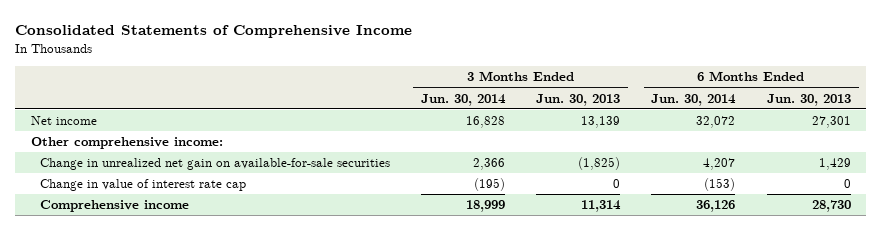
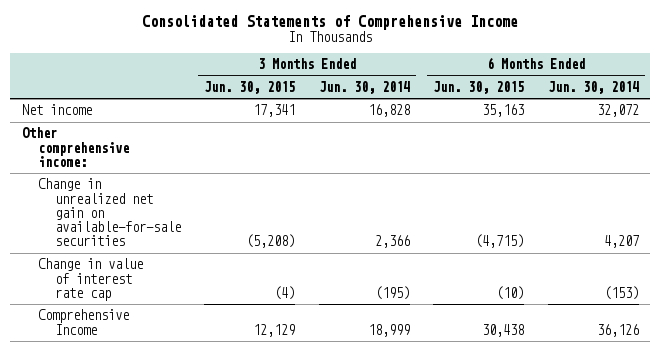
[536,93,621,106] Jun. 30, 2013 -> none
[766,93,851,106] Jun. 30, 2013 -> none
none -> [204,80,296,94] Jun. 30, 2015
none -> [433,80,525,94] Jun. 30, 2015
[39,200,189,213] Comprehensive income -> [38,309,130,335] Comprehensive Income

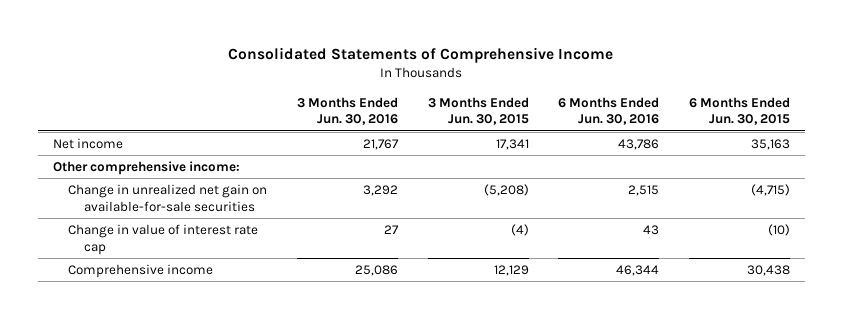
[318,80,410,94] Jun. 30, 2014 -> none
[547,80,639,94] Jun. 30, 2014 -> none
none -> [297,96,399,126] 3 Months Ended Jun. 30, 2016
none -> [558,96,660,126] 6 Months Ended Jun. 30, 2016
[38,309,130,335] Comprehensive Income -> [68,263,214,278] Comprehensive income

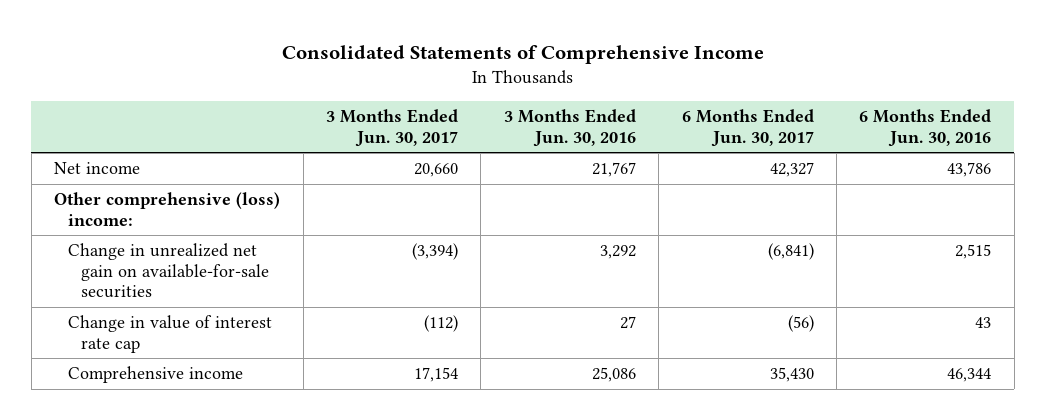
[427,96,529,126] 3 Months Ended Jun. 30, 2015 -> none
[688,96,790,126] 6 Months Ended Jun. 30, 2015 -> none
none -> [326,109,459,147] 3 Months Ended Jun. 30, 2017
none -> [681,109,814,147] 6 Months Ended Jun. 30, 2017
[52,160,240,175] Other comprehensive income: -> [54,192,281,226] Other comprehensive (loss) income:

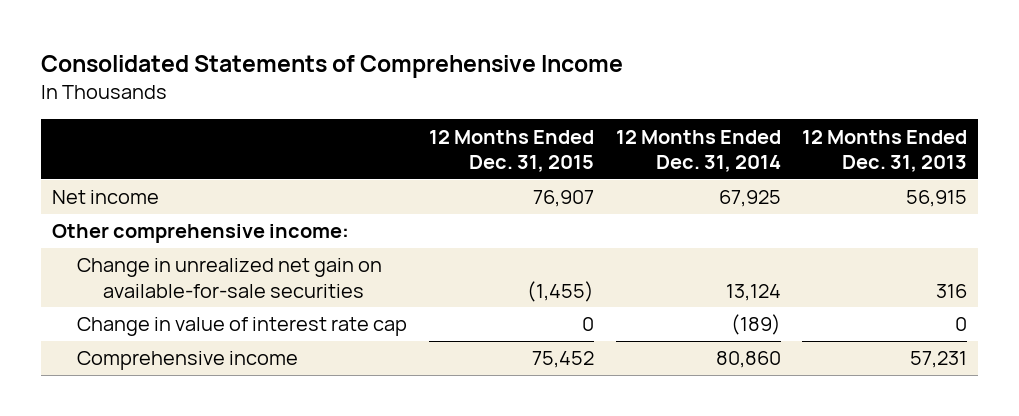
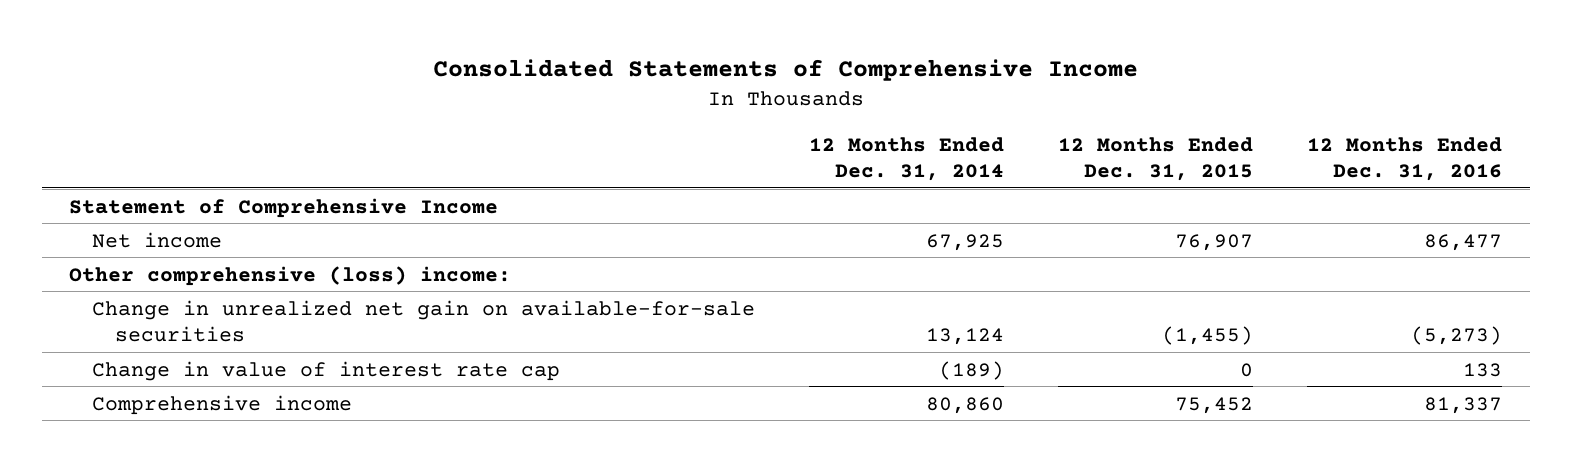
[802,129,968,172] 12 Months Ended Dec. 31, 2013 -> none
none -> [1307,136,1503,181] 12 Months Ended Dec. 31, 2016
none -> [69,197,499,218] Statement of Comprehensive Income
[51,224,349,244] Other comprehensive income: -> [69,265,512,286] Other comprehensive (loss) income:

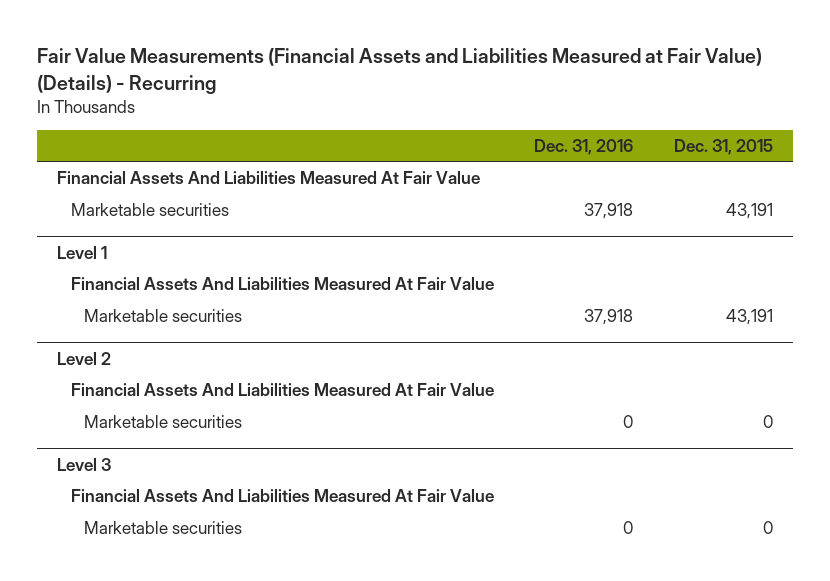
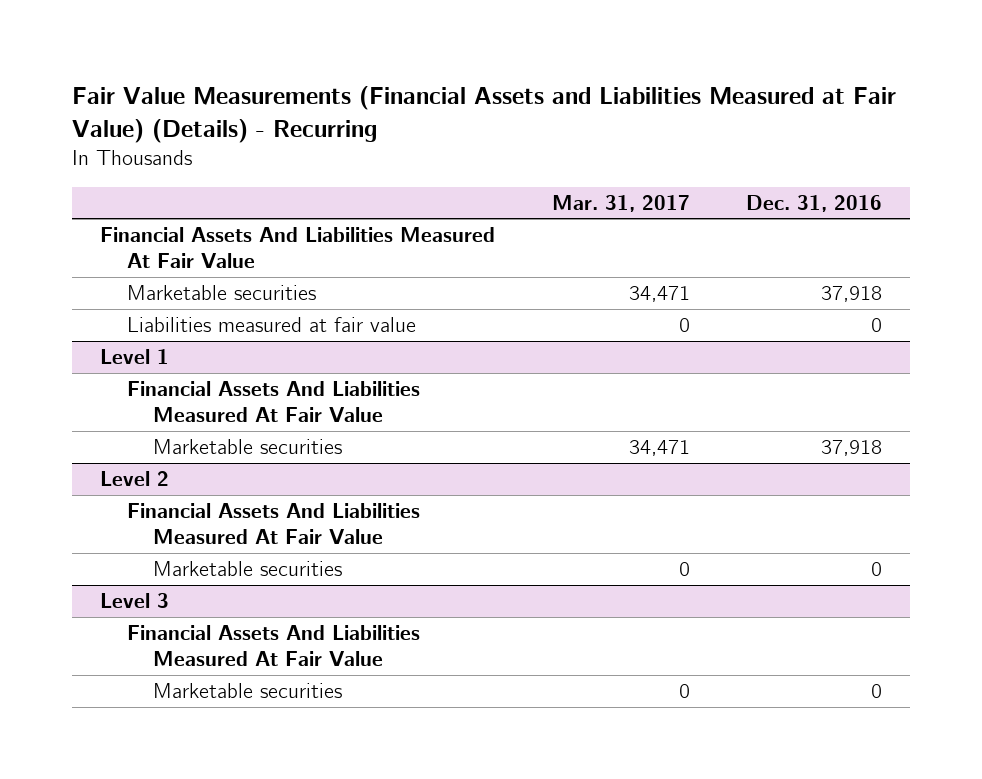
[674,138,774,155] Dec. 31, 2015 -> none
none -> [551,194,690,212] Mar. 31, 2017
none -> [126,317,416,333] Liabilities measured at fair value

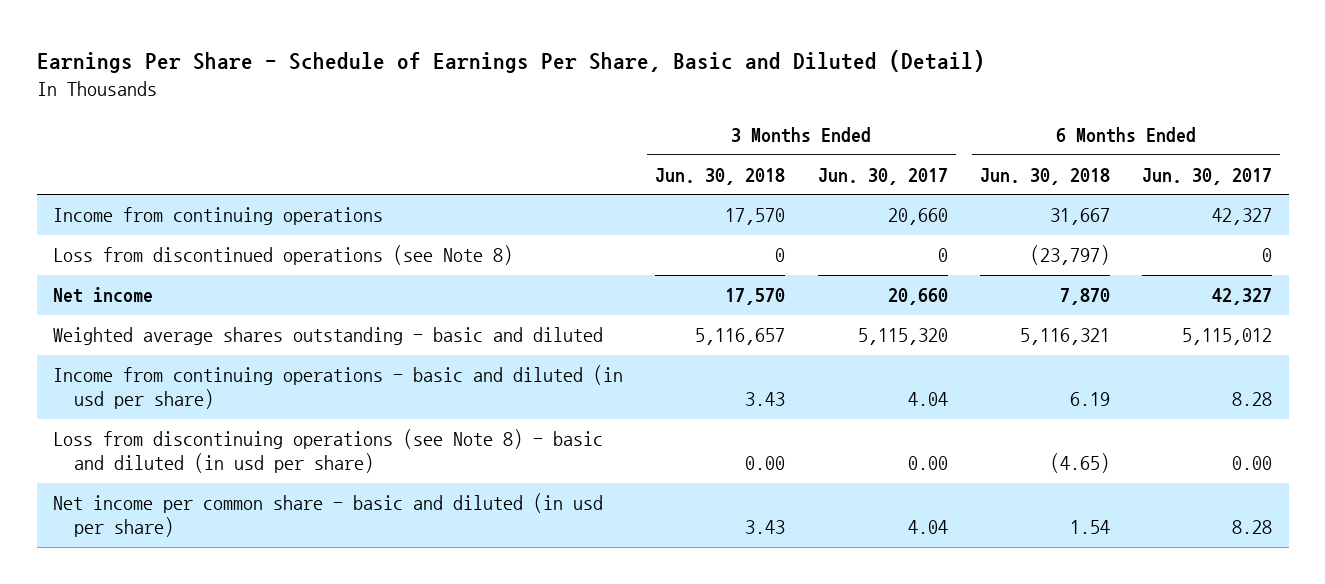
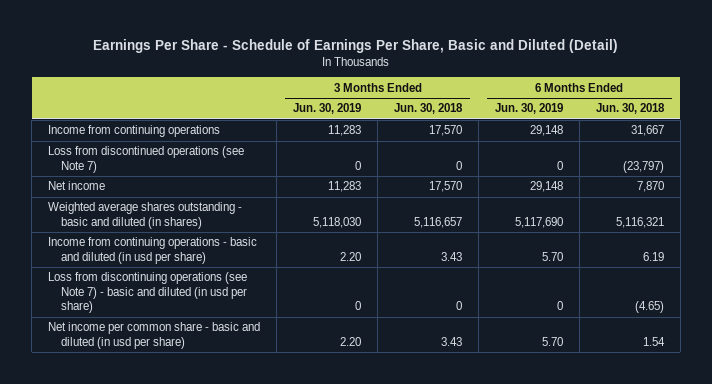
[817,167,948,185] Jun. 30, 2017 -> none
[1142,167,1273,185] Jun. 30, 2017 -> none
none -> [293,103,362,115] Jun. 30, 2019
none -> [494,103,563,115] Jun. 30, 2019
[52,245,513,266] Loss from discontinued operations (see Note 8) -> [48,146,245,173] Loss from discontinued operations (see Note 7)
[52,327,603,346] Weighted average shares outstanding - basic and diluted -> [48,202,243,229] Weighted average shares outstanding - basic and diluted (in shares)
[52,429,603,474] Loss from discontinuing operations (see Note 8) - basic and diluted (in usd per share) -> [48,272,248,314] Loss from discontinuing operations (see Note 7) - basic and diluted (in usd per share)
[745,456,786,471] 0.00 -> [456,301,463,311] 0

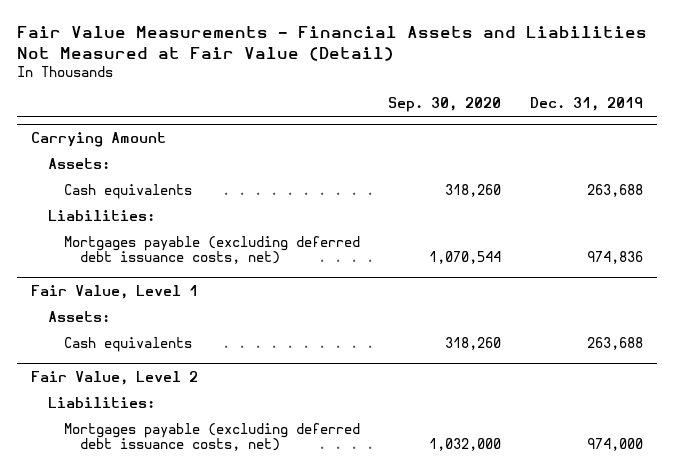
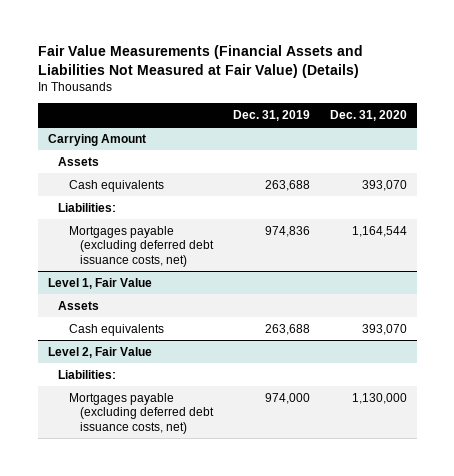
[17,25,648,61] Fair Value Measurements - Financial Assets and Liabilities Not Measured at Fair Value (Detail) -> [37,45,363,79] Fair Value Measurements (Financial Assets and Liabilities Not Measured at Fair Value) (Details)
[388,97,502,113] Sep. 30, 2020 -> none
none -> [329,109,407,121] Dec. 31, 2020
[47,158,110,170] Assets: -> [58,156,100,166] Assets
[31,284,199,299] Fair Value, Level 1 -> [47,277,152,289] Level 1, Fair Value
[47,311,110,323] Assets: -> [58,300,100,310] Assets
[31,370,199,385] Fair Value, Level 2 -> [47,346,152,358] Level 2, Fair Value

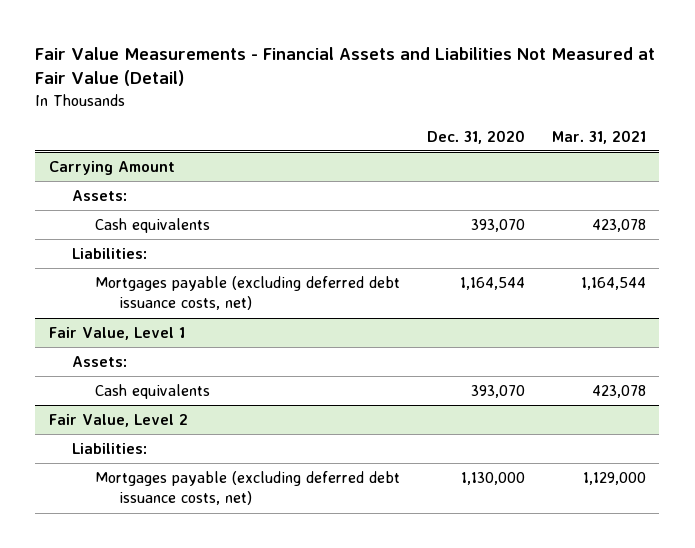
[37,45,363,79] Fair Value Measurements (Financial Assets and Liabilities Not Measured at Fair Value) (Details) -> [35,46,656,87] Fair Value Measurements - Financial Assets and Liabilities Not Measured at Fair Value (Detail)
[232,109,310,121] Dec. 31, 2019 -> none
none -> [551,129,646,144] Mar. 31, 2021
[58,156,100,166] Assets -> [72,190,128,202] Assets:
[47,277,152,289] Level 1, Fair Value -> [48,327,185,341] Fair Value, Level 1
[58,300,100,310] Assets -> [72,356,128,368] Assets:
[47,346,152,358] Level 2, Fair Value -> [48,414,188,428] Fair Value, Level 2

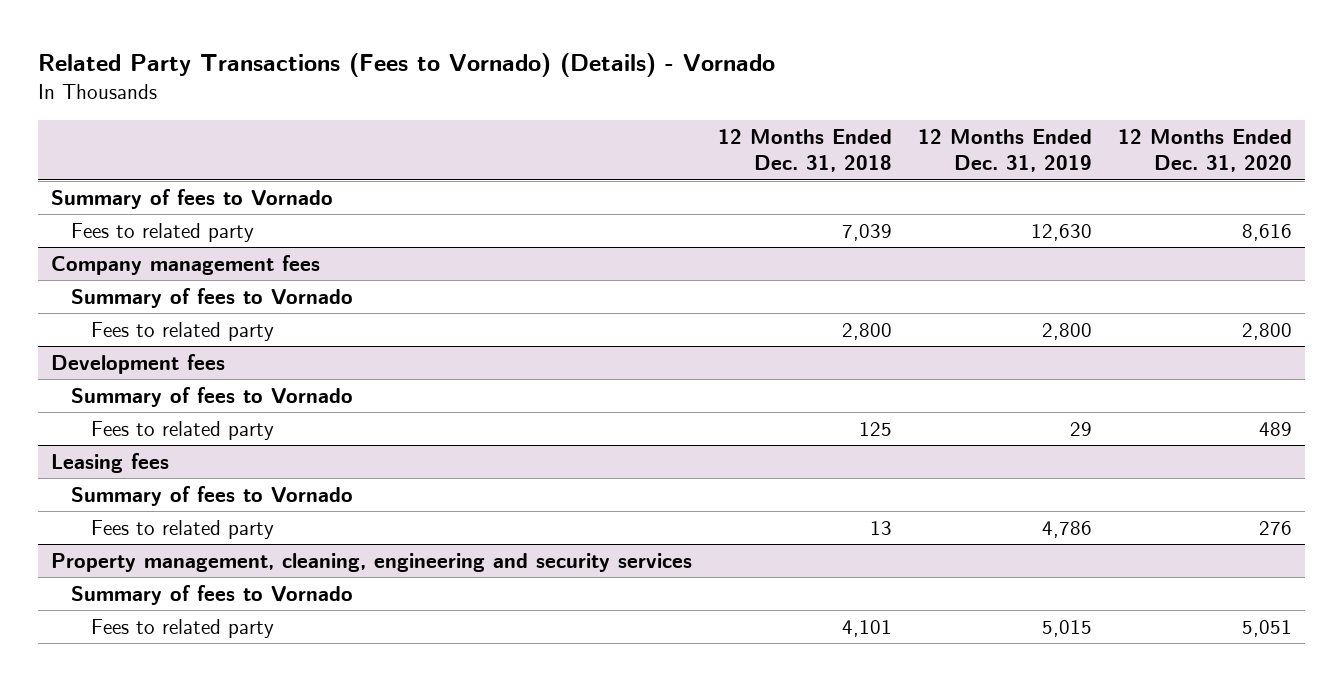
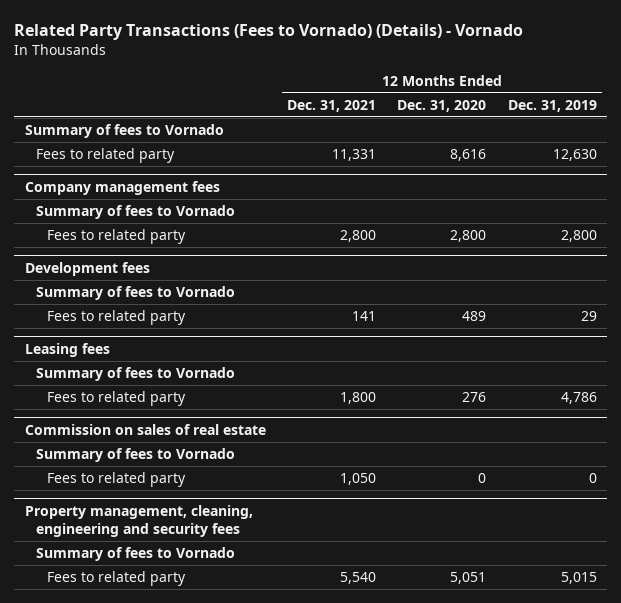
[718,128,893,173] 12 Months Ended Dec. 31, 2018 -> none
none -> [287,99,377,112] Dec. 31, 2021
[51,553,693,573] Property management, cleaning, engineering and security services -> [24,423,266,435] Commission on sales of real estate
none -> [47,471,187,487] Fees to related party
none -> [24,504,253,537] Property management, cleaning, engineering and security fees
none -> [35,546,235,561] Summary of fees to Vornado

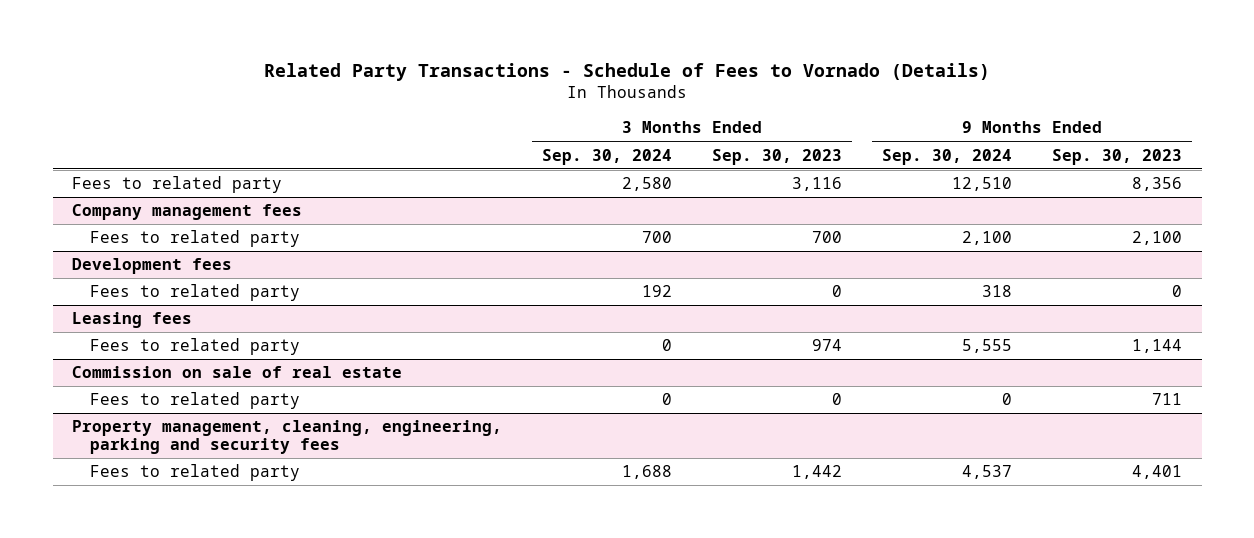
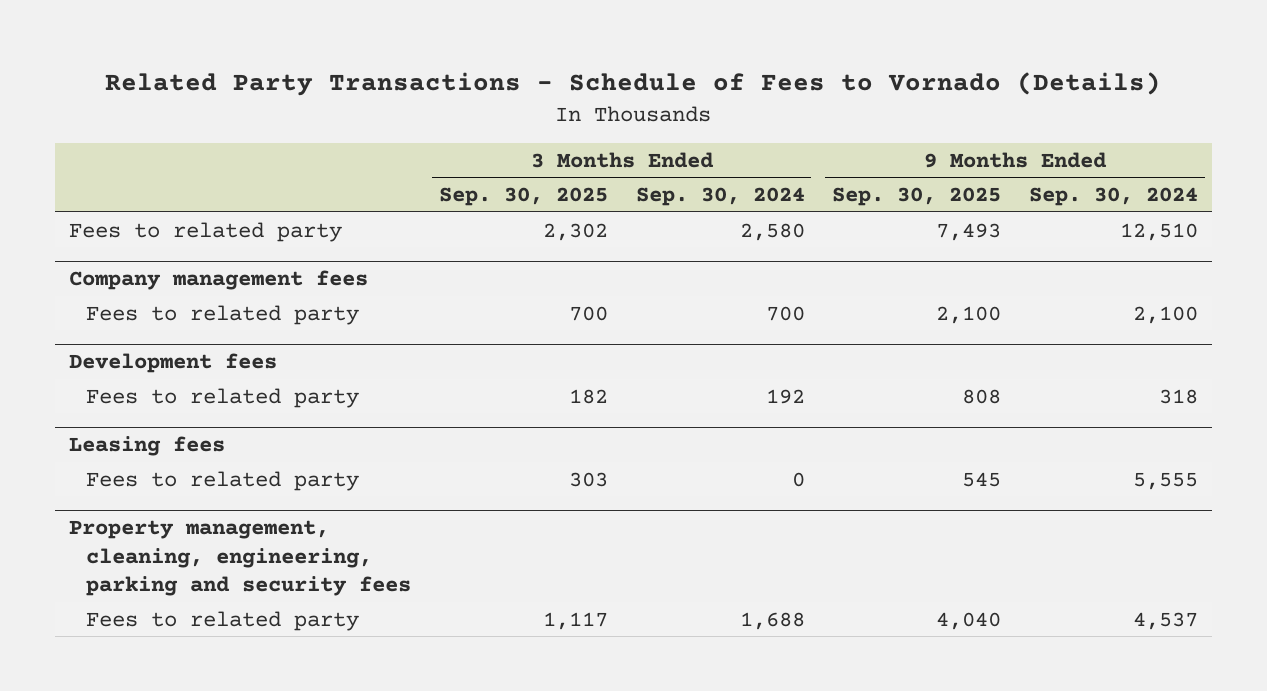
[712,148,843,165] Sep. 30, 2023 -> none
[1051,148,1182,165] Sep. 30, 2023 -> none
none -> [438,187,608,207] Sep. 30, 2025
none -> [832,187,1002,207] Sep. 30, 2025
[72,366,403,379] Commission on sale of real estate -> none
[90,392,301,410] Fees to related party -> none

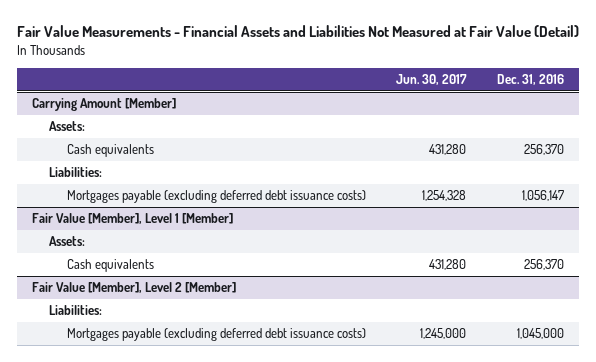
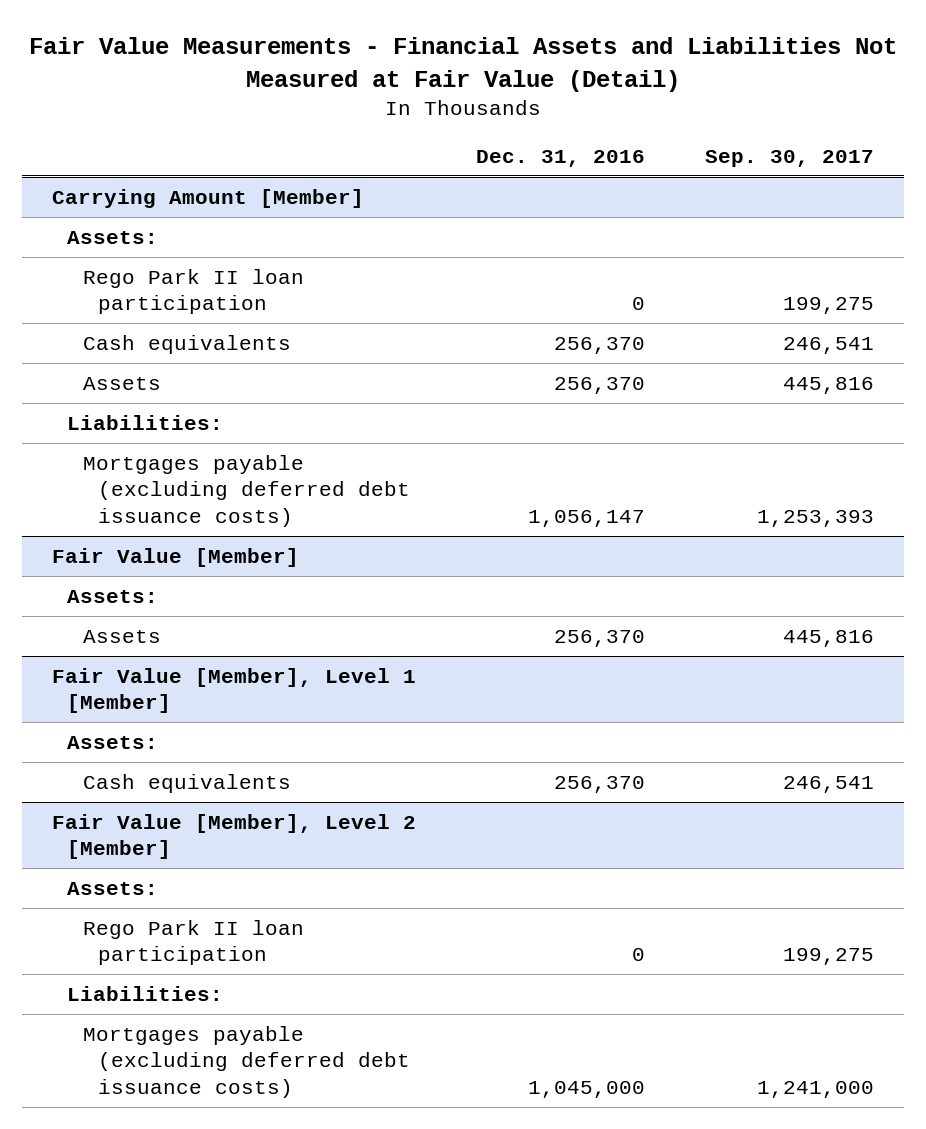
[396,73,468,85] Jun. 30, 2017 -> none
none -> [704,149,874,167] Sep. 30, 2017
none -> [82,268,304,315] Rego Park II loan participation
none -> [82,376,161,390] Assets
none -> [51,547,299,567] Fair Value [Member]
none -> [67,589,159,603] Assets:
none -> [82,629,161,643] Assets
none -> [67,881,159,895] Assets:
none -> [82,919,304,966] Rego Park II loan participation

